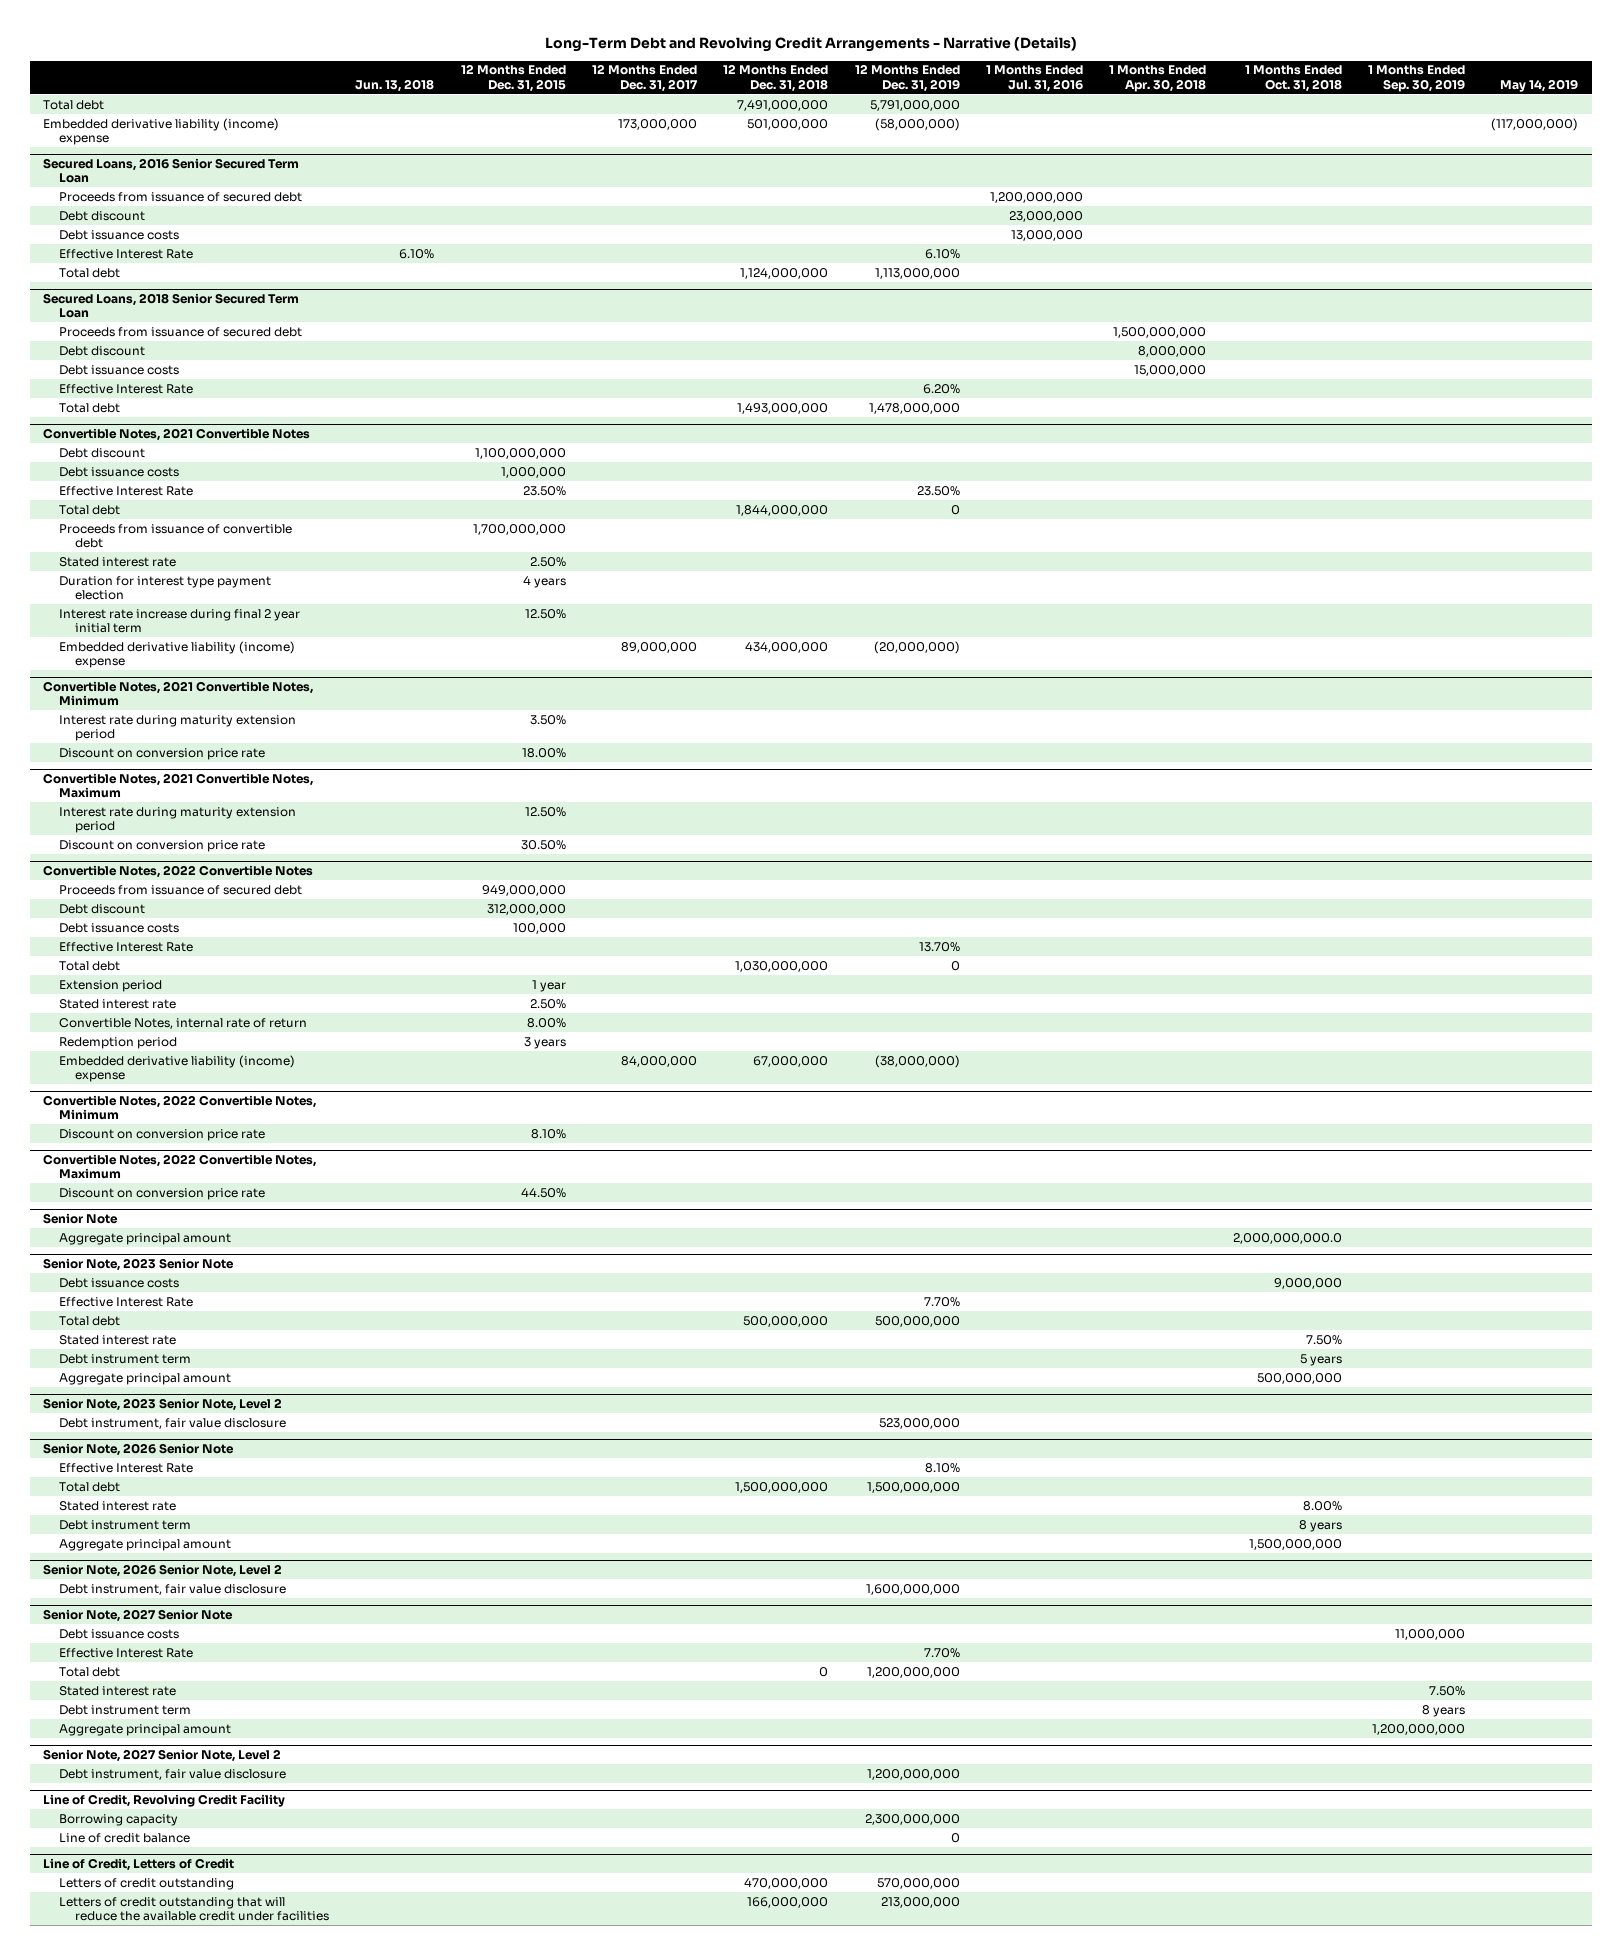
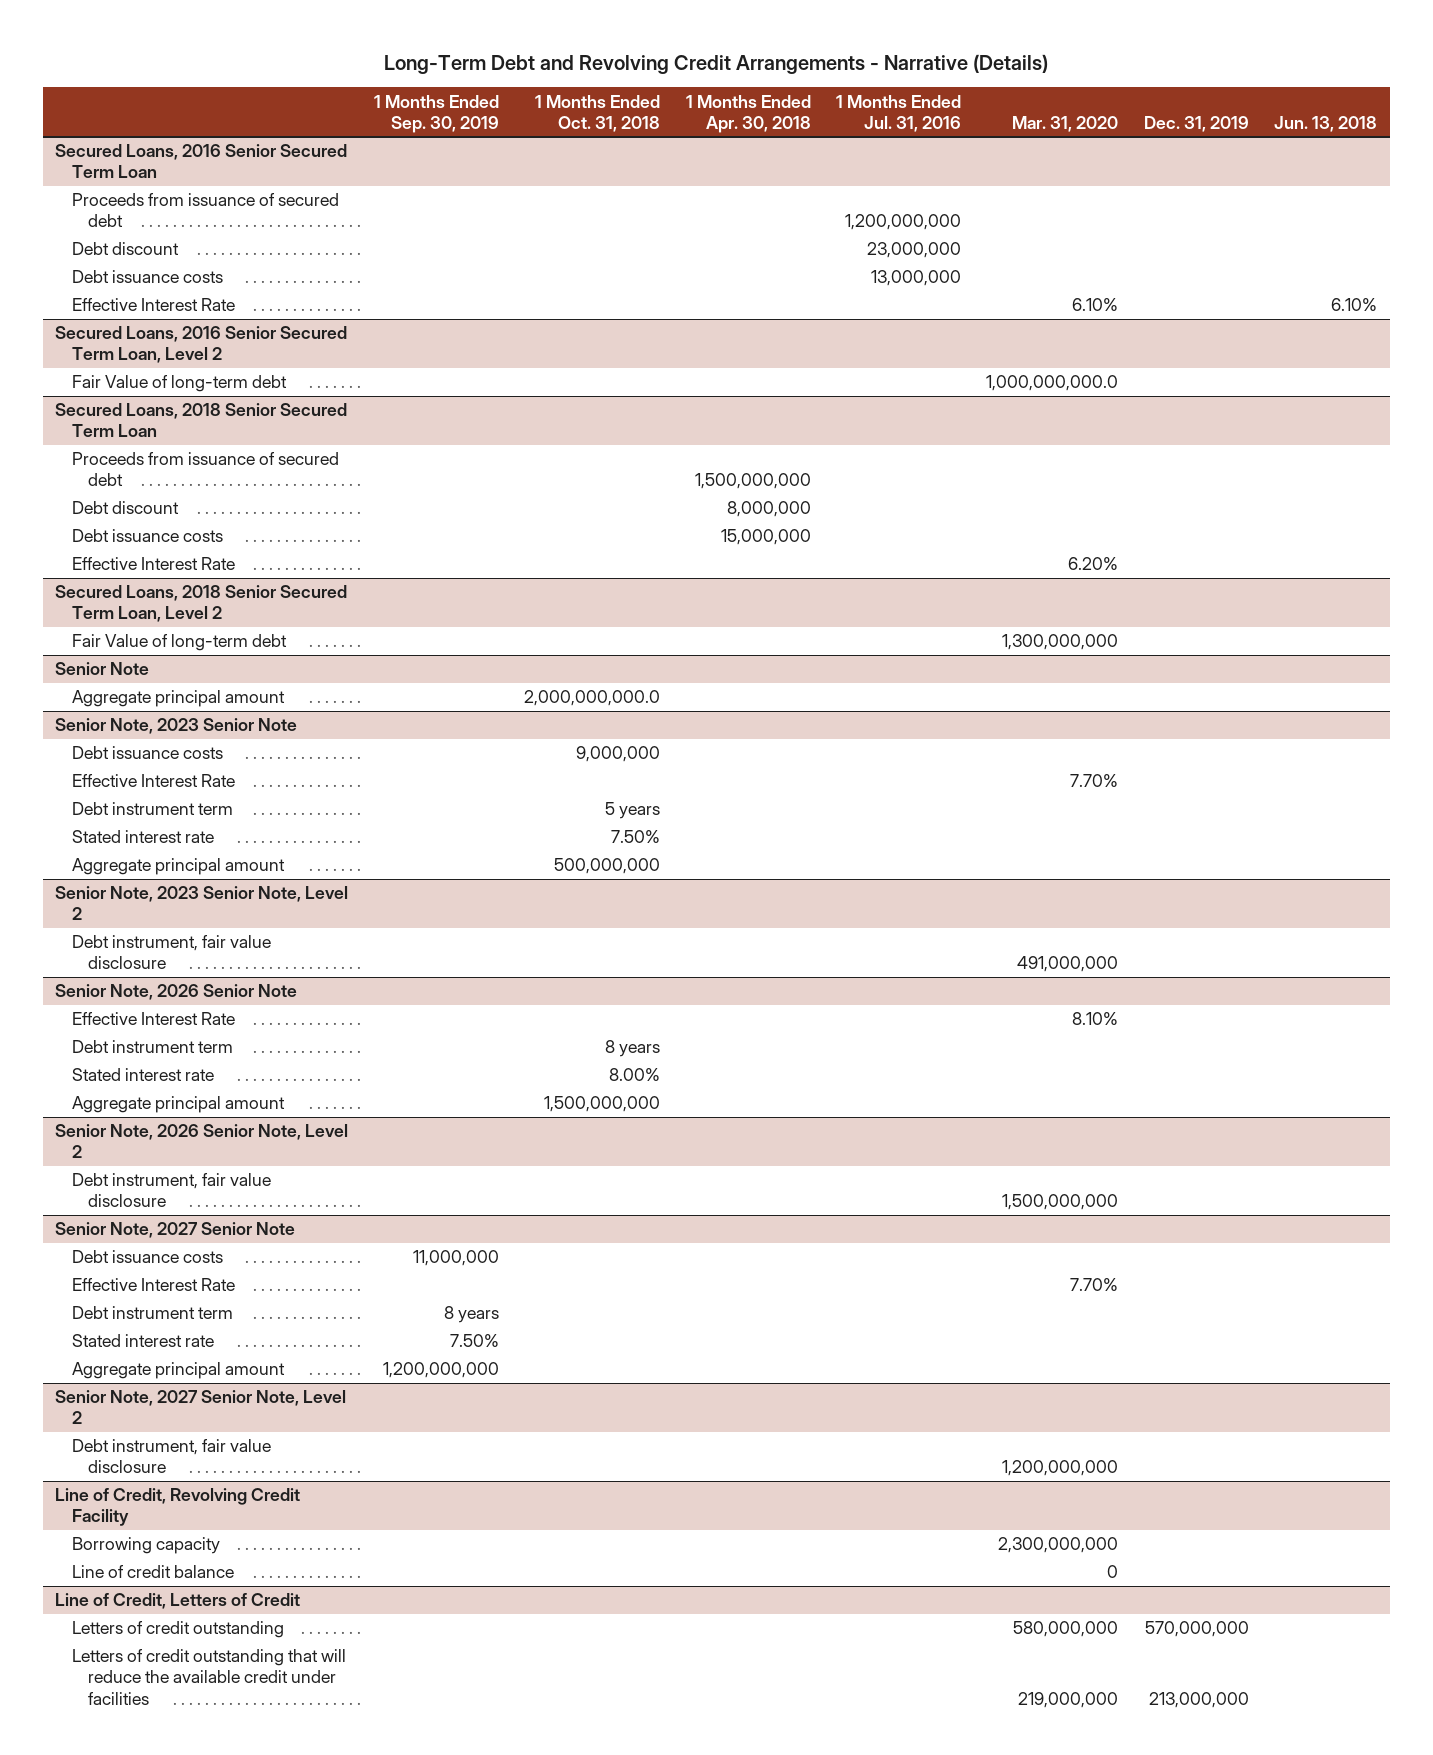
[460,64,566,92] 12 Months Ended Dec. 31, 2015 -> none
[591,64,698,92] 12 Months Ended Dec. 31, 2017 -> none
[723,64,829,92] 12 Months Ended Dec. 31, 2018 -> none
[854,64,960,92] 12 Months Ended Dec. 31, 2019 -> none
[1500,78,1579,92] May 14, 2019 -> none
none -> [1012,115,1119,132] Mar. 31, 2020
none -> [1143,115,1249,132] Dec. 31, 2019
[42,99,104,110] Total debt -> none
[42,117,279,146] Embedded derivative liability (income) expense -> none
[58,267,120,278] Total debt -> none
none -> [55,326,348,364] Secured Loans, 2016 Senior Secured Term Loan, Level 2
none -> [71,375,287,393] Fair Value of long-term debt
[58,402,120,413] Total debt -> none
[42,427,310,441] Convertible Notes, 2021 Convertible Notes -> none
[58,447,145,458] Debt discount -> none
[58,466,179,477] Debt issuance costs -> none
[58,485,193,496] Effective Interest Rate -> none
[58,504,120,515] Total debt -> none
[58,523,292,549] Proceeds from issuance of convertible debt -> none
[58,556,176,567] Stated interest rate -> none
[58,575,271,601] Duration for interest type payment election -> none
[58,608,300,634] Interest rate increase during final 2 year initial term -> none
[58,640,295,669] Embedded derivative liability (income) expense -> none
[42,680,313,707] Convertible Notes, 2021 Convertible Notes, Minimum -> none
[58,714,296,742] Interest rate during maturity extension period -> none
[58,747,265,760] Discount on conversion price rate -> none
[42,772,313,799] Convertible Notes, 2021 Convertible Notes, Maximum -> none
[58,806,296,834] Interest rate during maturity extension period -> none
[58,839,265,852] Discount on conversion price rate -> none
[42,864,313,878] Convertible Notes, 2022 Convertible Notes -> none
[58,884,302,895] Proceeds from issuance of secured debt -> none
[58,903,145,914] Debt discount -> none
[58,922,179,933] Debt issuance costs -> none
[58,941,193,952] Effective Interest Rate -> none
[58,960,120,971] Total debt -> none
[58,979,162,992] Extension period -> none
[58,998,176,1009] Stated interest rate -> none
[58,1017,307,1029] Convertible Notes, internal rate of return -> none
[58,1036,177,1049] Redemption period -> none
[58,1054,295,1083] Embedded derivative liability (income) expense -> none
[42,1094,316,1121] Convertible Notes, 2022 Convertible Notes, Minimum -> none
[58,1128,265,1141] Discount on conversion price rate -> none
[42,1153,316,1180] Convertible Notes, 2022 Convertible Notes, Maximum -> none
[58,1187,265,1200] Discount on conversion price rate -> none
none -> [55,585,348,623] Secured Loans, 2018 Senior Secured Term Loan, Level 2
none -> [71,634,287,652] Fair Value of long-term debt
[58,1315,120,1326] Total debt -> none
[58,1334,176,1345] Stated interest rate -> [71,830,214,844] Stated interest rate
[58,1481,120,1492] Total debt -> none
[58,1500,176,1511] Stated interest rate -> [71,1068,214,1082] Stated interest rate
[58,1666,120,1677] Total debt -> none
[58,1685,176,1696] Stated interest rate -> [71,1334,214,1348] Stated interest rate

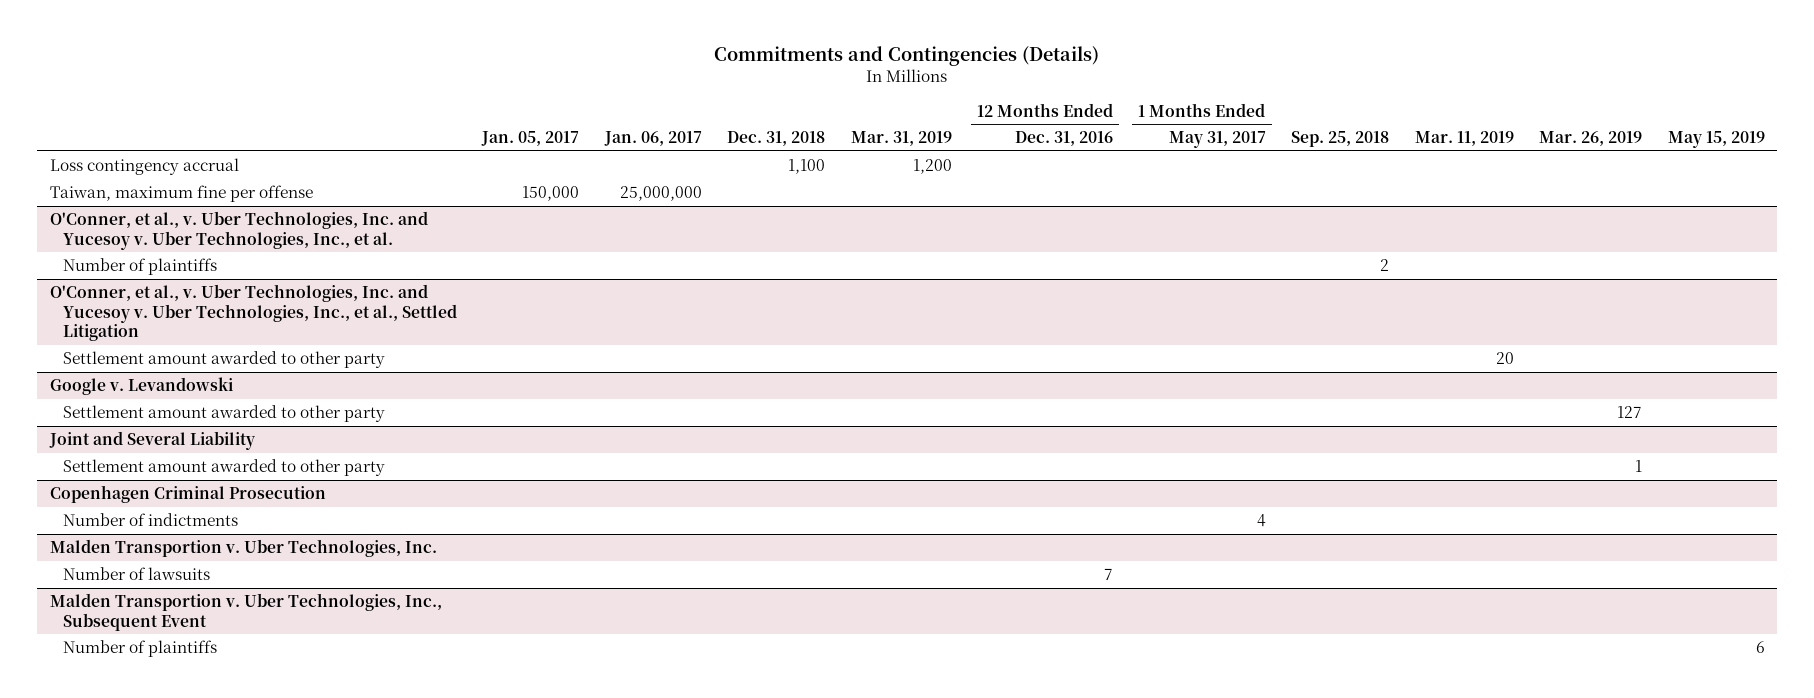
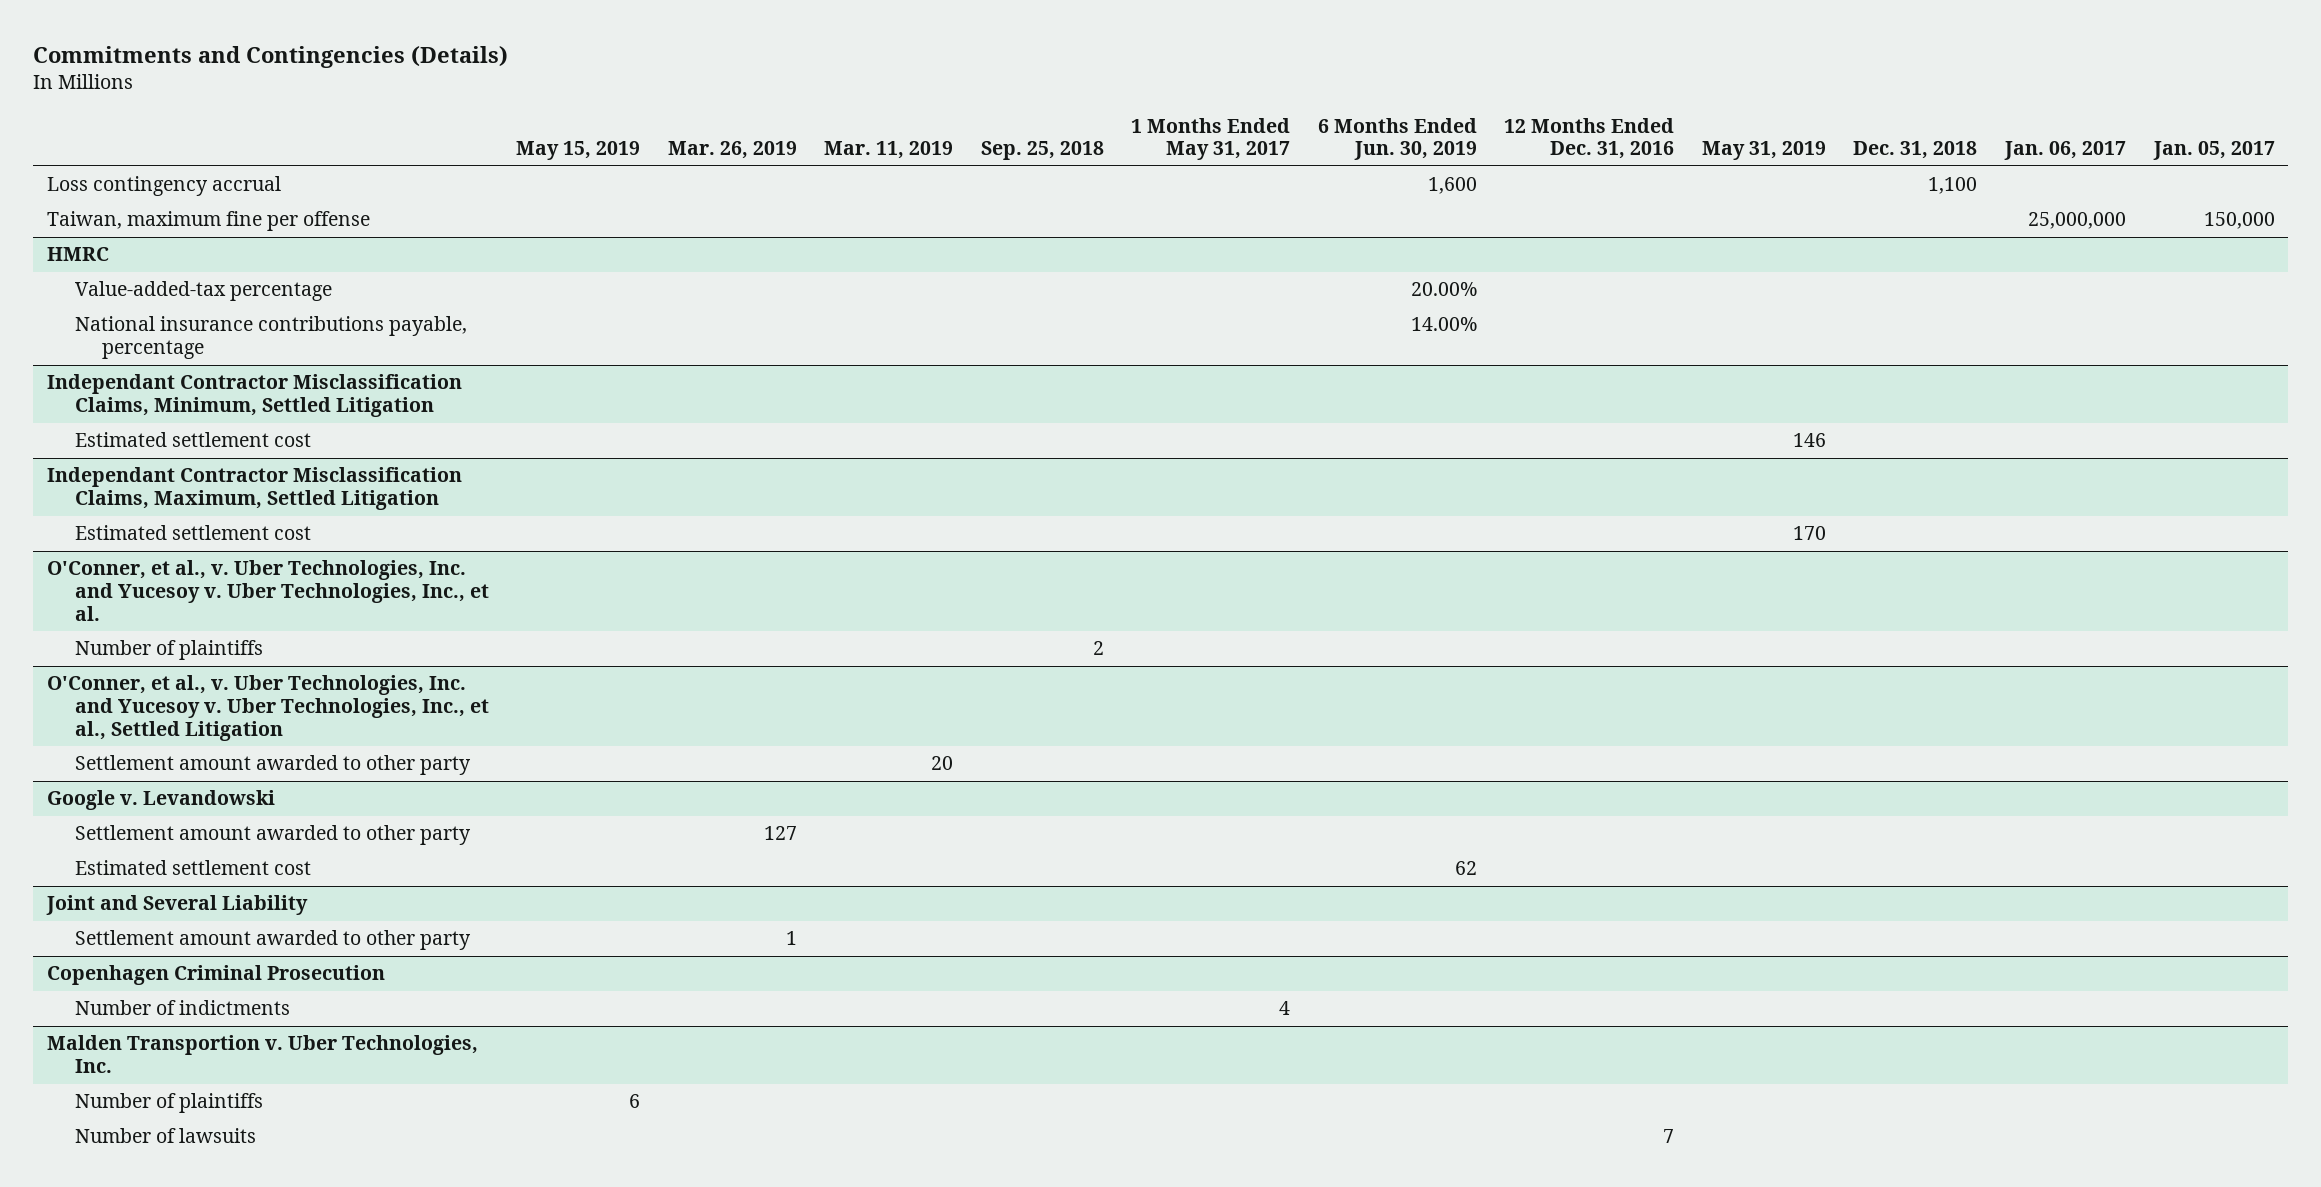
[850,131,952,147] Mar. 31, 2019 -> none
none -> [1317,117,1477,161] 6 Months Ended Jun. 30, 2019
none -> [1701,141,1826,161] May 31, 2019
none -> [46,247,109,262] HMRC
none -> [74,281,332,302] Value-added-tax percentage
none -> [74,316,467,360] National insurance contributions payable, percentage
none -> [46,374,462,418] Independant Contractor Misclassification Claims, Minimum, Settled Litigation
none -> [74,432,311,448] Estimated settlement cost
none -> [46,467,462,511] Independant Contractor Misclassification Claims, Maximum, Settled Litigation
none -> [74,525,311,541] Estimated settlement cost
none -> [74,860,311,876] Estimated settlement cost
none -> [74,1093,263,1114] Number of plaintiffs
[49,593,442,631] Malden Transportion v. Uber Technologies, Inc., Subsequent Event -> none
[62,640,217,658] Number of plaintiffs -> none

